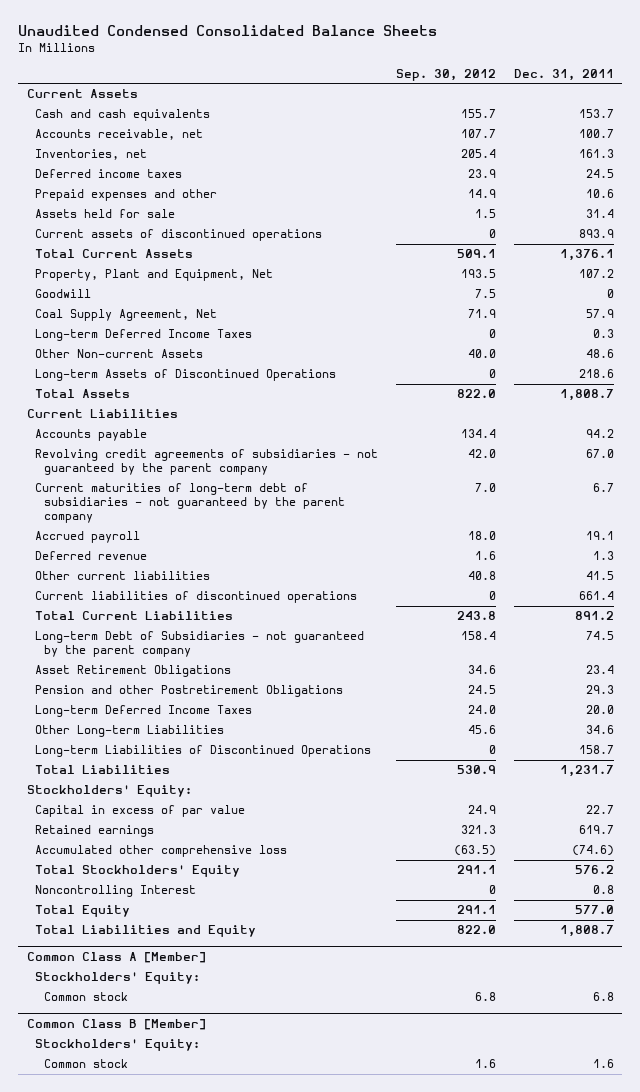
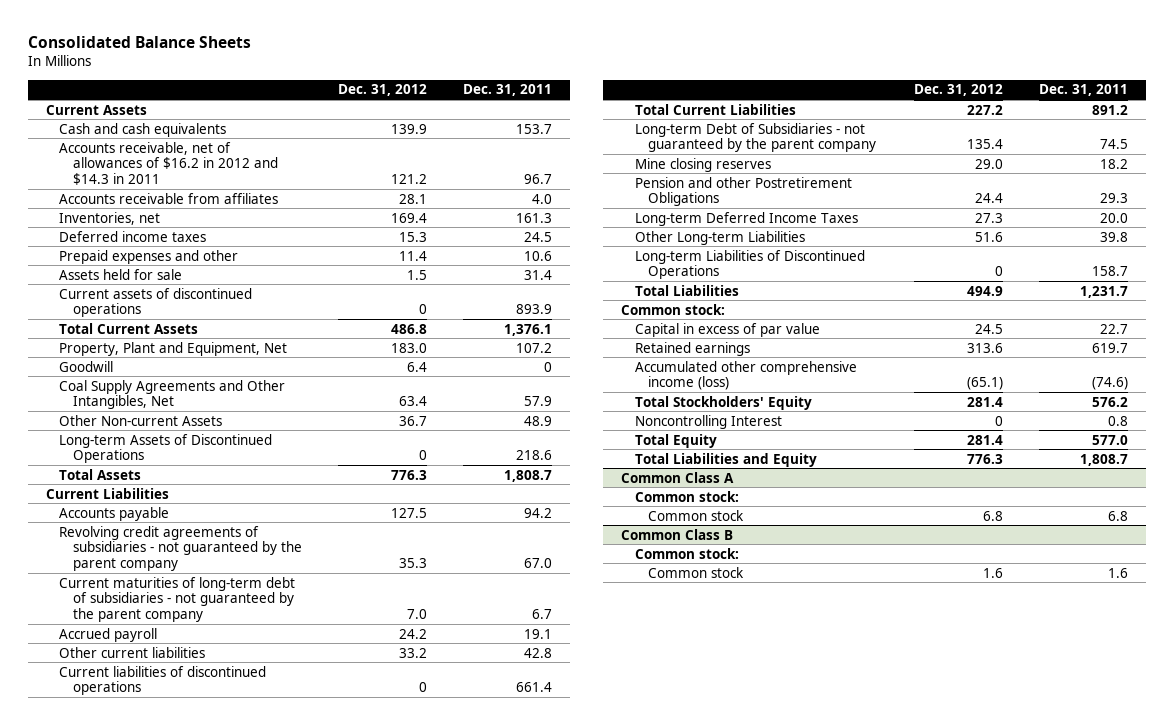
[17,25,437,37] Unaudited Condensed Consolidated Balance Sheets -> [27,36,251,49] Consolidated Balance Sheets
[395,69,496,82] Sep. 30, 2012 -> none
none -> [338,84,428,97] Dec. 31, 2012
[35,129,204,141] Accounts receivable, net -> [59,141,278,185] Accounts receivable, net of allowances of $16.2 in 2012 and $14.3 in 2011
[578,129,614,139] 100.7 -> [524,173,553,184] 96.7
none -> [59,192,279,204] Accounts receivable from affiliates
[35,329,253,342] Long-term Deferred Income Taxes -> none
[35,309,218,322] Coal Supply Agreement, Net -> [59,379,286,410] Coal Supply Agreements and Other Intangibles, Net
[585,349,614,359] 48.6 -> [524,415,553,426] 48.9
[35,551,148,561] Deferred revenue -> none
[585,571,614,581] 41.5 -> [524,647,553,658] 42.8
[35,665,232,678] Asset Retirement Obligations -> none
none -> [634,157,771,172] Mine closing reserves
[585,725,614,735] 34.6 -> [1099,231,1128,242] 39.8
[26,785,192,798] Stockholders' Equity: -> none
none -> [621,303,726,315] Common stock:
[35,845,288,858] Accumulated other comprehensive loss -> [634,360,857,391] Accumulated other comprehensive income (loss)
[35,972,201,985] Stockholders' Equity: -> none
[26,952,206,964] Common Class A [Member] -> [621,471,735,483] Common Class A
none -> [634,490,739,502] Common stock:
[35,1039,201,1052] Stockholders' Equity: -> none
[26,1019,206,1031] Common Class B [Member] -> [621,528,734,540] Common Class B
none -> [634,547,739,559] Common stock:

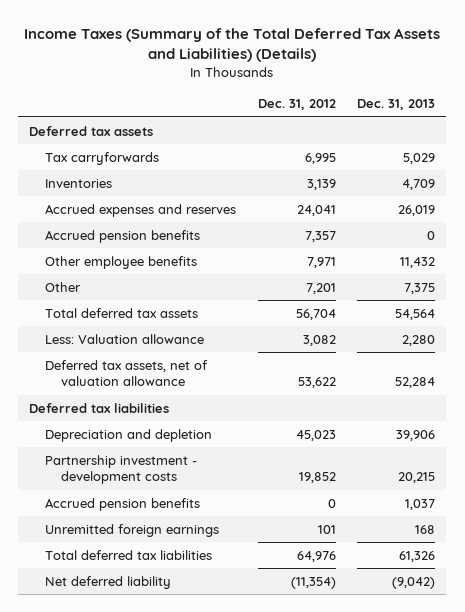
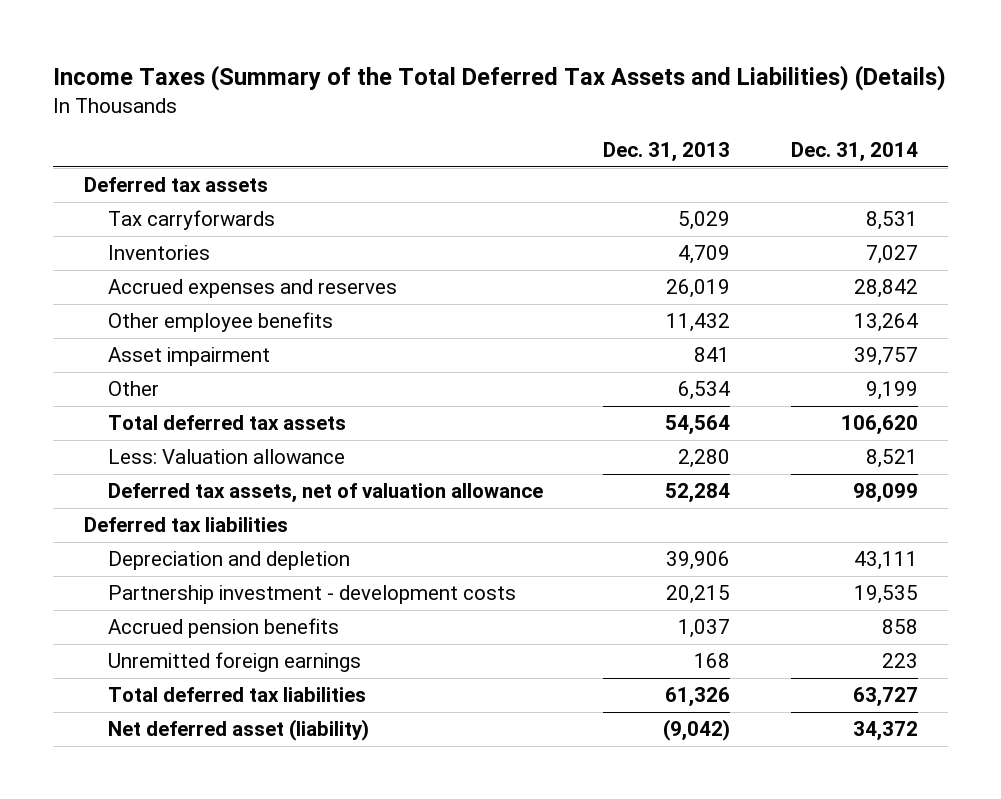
[257,99,336,111] Dec. 31, 2012 -> none
none -> [790,142,918,163] Dec. 31, 2014
[45,229,201,243] Accrued pension benefits -> none
none -> [107,347,270,367] Asset impairment
[404,282,436,294] 7,375 -> [678,381,731,401] 6,534
[45,575,172,589] Net deferred liability -> [107,719,369,742] Net deferred asset (liability)

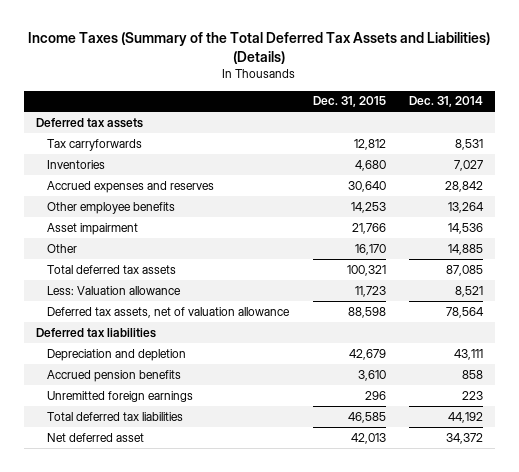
[603,142,731,163] Dec. 31, 2013 -> none
none -> [312,96,386,108] Dec. 31, 2015
[853,347,918,367] 39,757 -> [448,222,484,234] 14,536
[865,381,918,401] 9,199 -> [448,243,484,255] 14,885
[840,415,918,436] 106,620 -> [446,264,484,276] 87,085
[852,483,918,504] 98,099 -> [446,306,485,318] 78,564
[107,585,516,605] Partnership investment - development costs -> none
[852,687,918,708] 63,727 -> [448,411,484,423] 44,192
[107,719,369,742] Net deferred asset (liability) -> [47,432,145,442] Net deferred asset

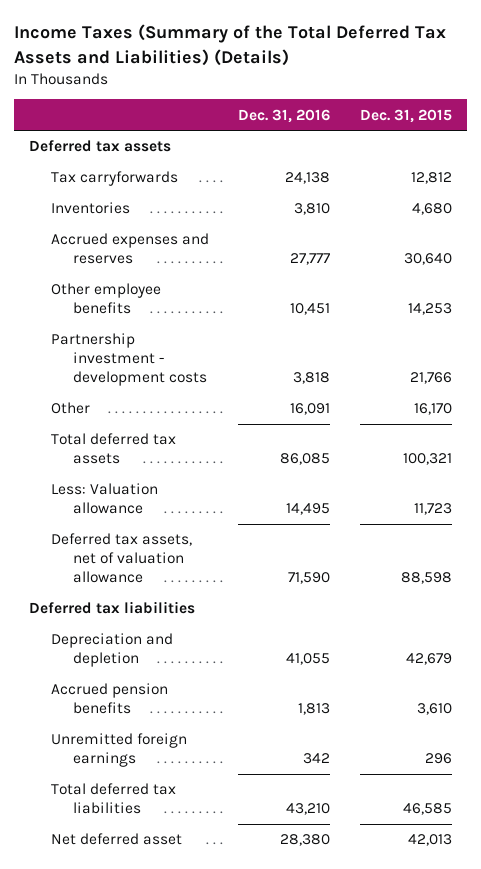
[409,96,484,108] Dec. 31, 2014 -> none
none -> [238,108,331,123] Dec. 31, 2016
[47,222,139,235] Asset impairment -> [50,333,207,387] Partnership investment - development costs

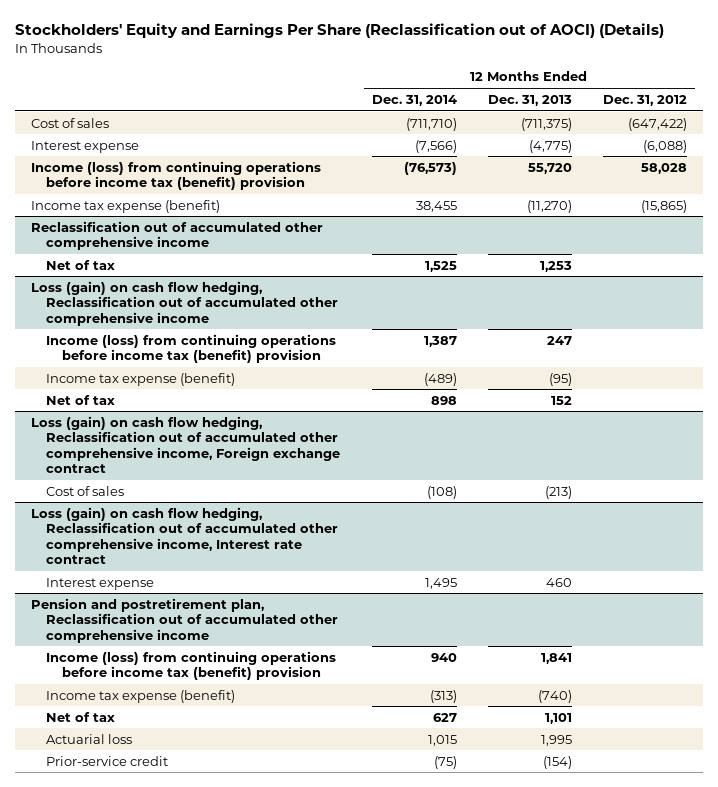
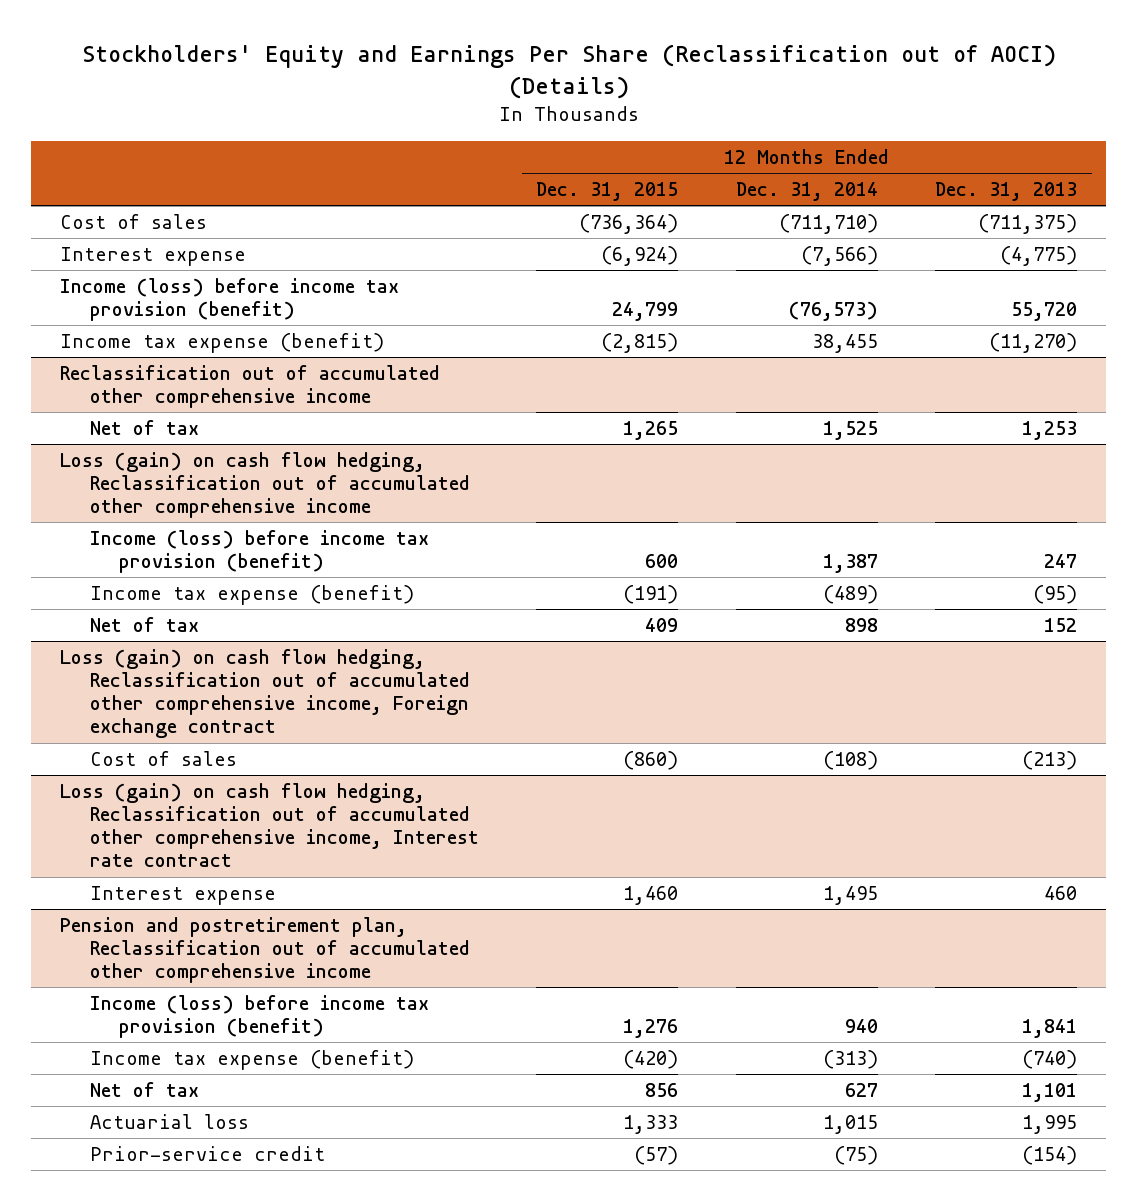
[603,94,688,106] Dec. 31, 2012 -> none
none -> [536,182,679,202] Dec. 31, 2015
[30,160,321,191] Income (loss) from continuing operations before income tax (benefit) provision -> [59,278,399,322] Income (loss) before income tax provision (benefit)
[46,333,337,364] Income (loss) from continuing operations before income tax (benefit) provision -> [89,530,429,574] Income (loss) before income tax provision (benefit)
[46,650,337,681] Income (loss) from continuing operations before income tax (benefit) provision -> [89,995,429,1039] Income (loss) before income tax provision (benefit)

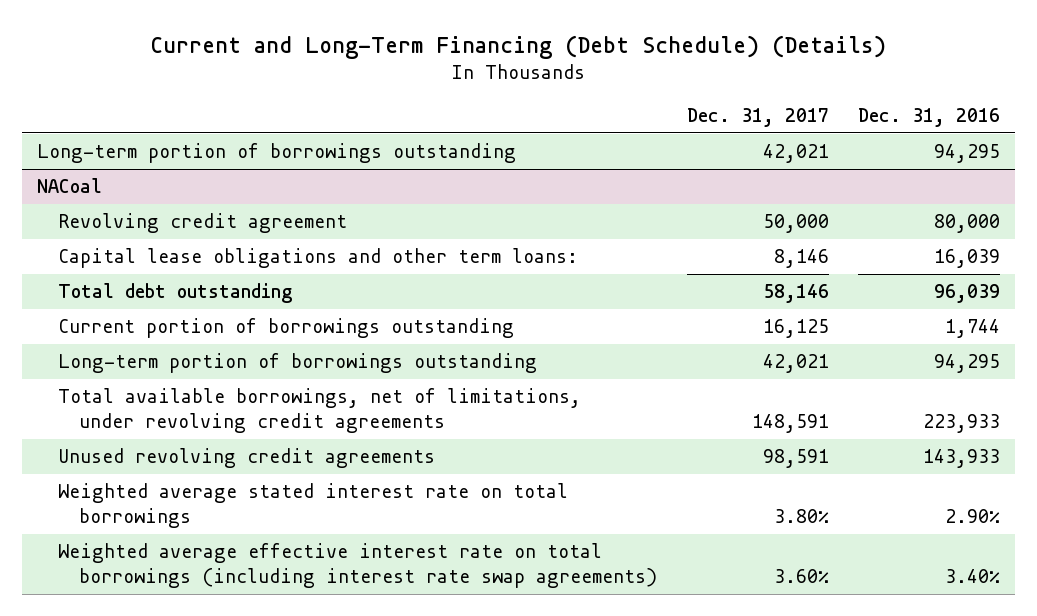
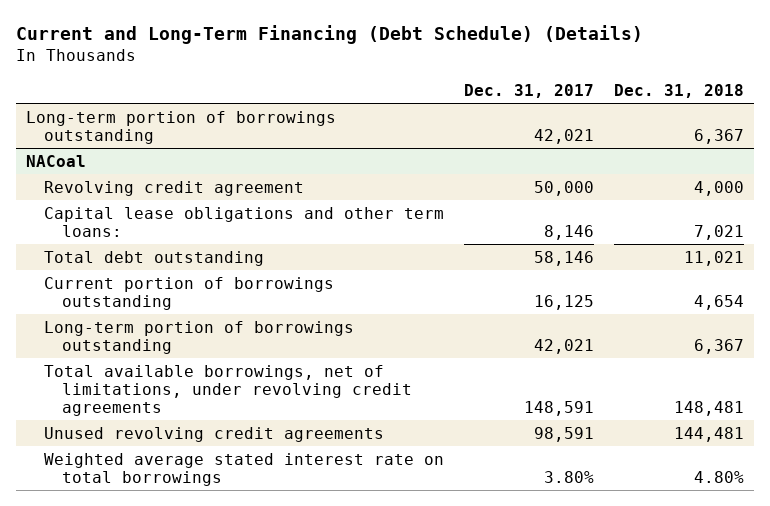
[857,108,1000,128] Dec. 31, 2016 -> none
none -> [613,83,744,98] Dec. 31, 2018
[58,543,658,589] Weighted average effective interest rate on total borrowings (including interest rate swap agreements) -> none

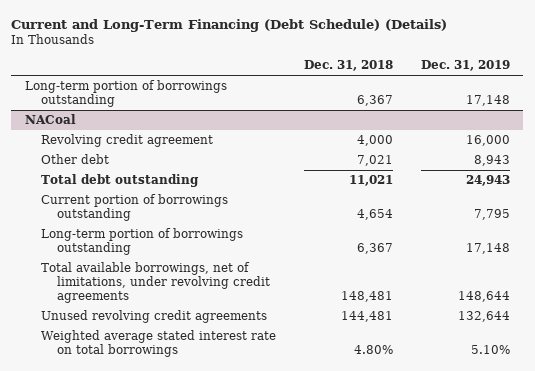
[463,83,594,98] Dec. 31, 2017 -> none
none -> [420,60,510,72] Dec. 31, 2019
[43,206,444,237] Capital lease obligations and other term loans: -> [41,154,110,165] Other debt

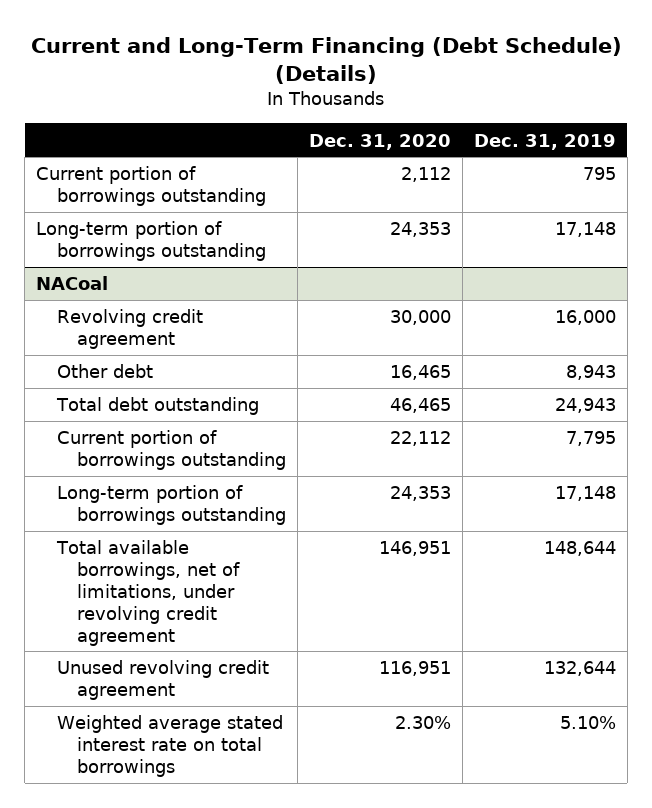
[303,60,393,72] Dec. 31, 2018 -> none
none -> [308,133,451,150] Dec. 31, 2020
none -> [36,166,266,206] Current portion of borrowings outstanding
[41,262,271,304] Total available borrowings, net of limitations, under revolving credit agreements -> [55,540,241,646] Total available borrowings, net of limitations, under revolving credit agreement
[41,310,268,324] Unused revolving credit agreements -> [56,660,269,700] Unused revolving credit agreement

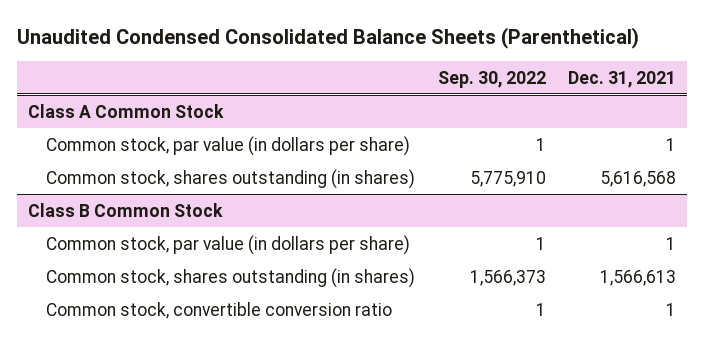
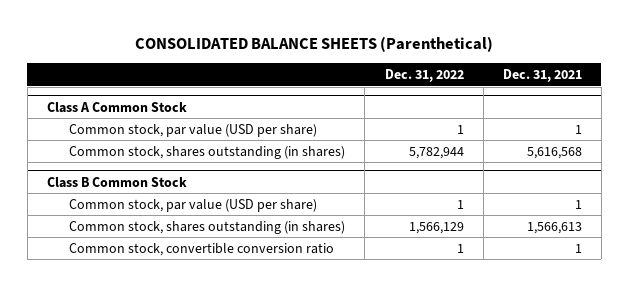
[16,26,639,49] Unaudited Condensed Consolidated Balance Sheets (Parenthetical) -> [135,36,494,53] CONSOLIDATED BALANCE SHEETS (Parenthetical)
[437,70,546,88] Sep. 30, 2022 -> none
none -> [384,69,464,83] Dec. 31, 2022
[46,135,411,156] Common stock, par value (in dollars per share) -> [69,123,318,137] Common stock, par value (USD per share)
[46,234,411,255] Common stock, par value (in dollars per share) -> [69,198,318,212] Common stock, par value (USD per share)

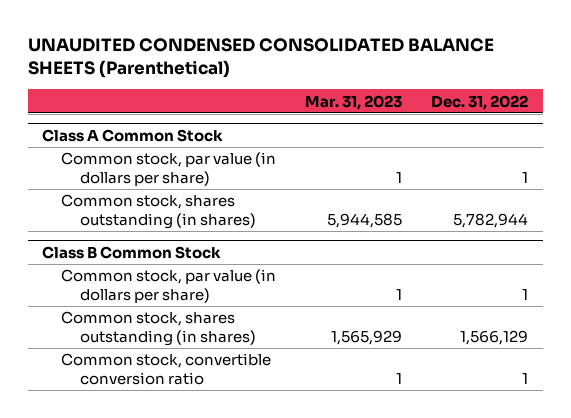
[135,36,494,53] CONSOLIDATED BALANCE SHEETS (Parenthetical) -> [27,38,494,79] UNAUDITED CONDENSED CONSOLIDATED BALANCE SHEETS (Parenthetical)
[502,69,582,83] Dec. 31, 2021 -> none
none -> [305,94,403,110] Mar. 31, 2023
[69,123,318,137] Common stock, par value (USD per share) -> [61,152,277,186] Common stock, par value (in dollars per share)
[69,198,318,212] Common stock, par value (USD per share) -> [61,269,277,303] Common stock, par value (in dollars per share)

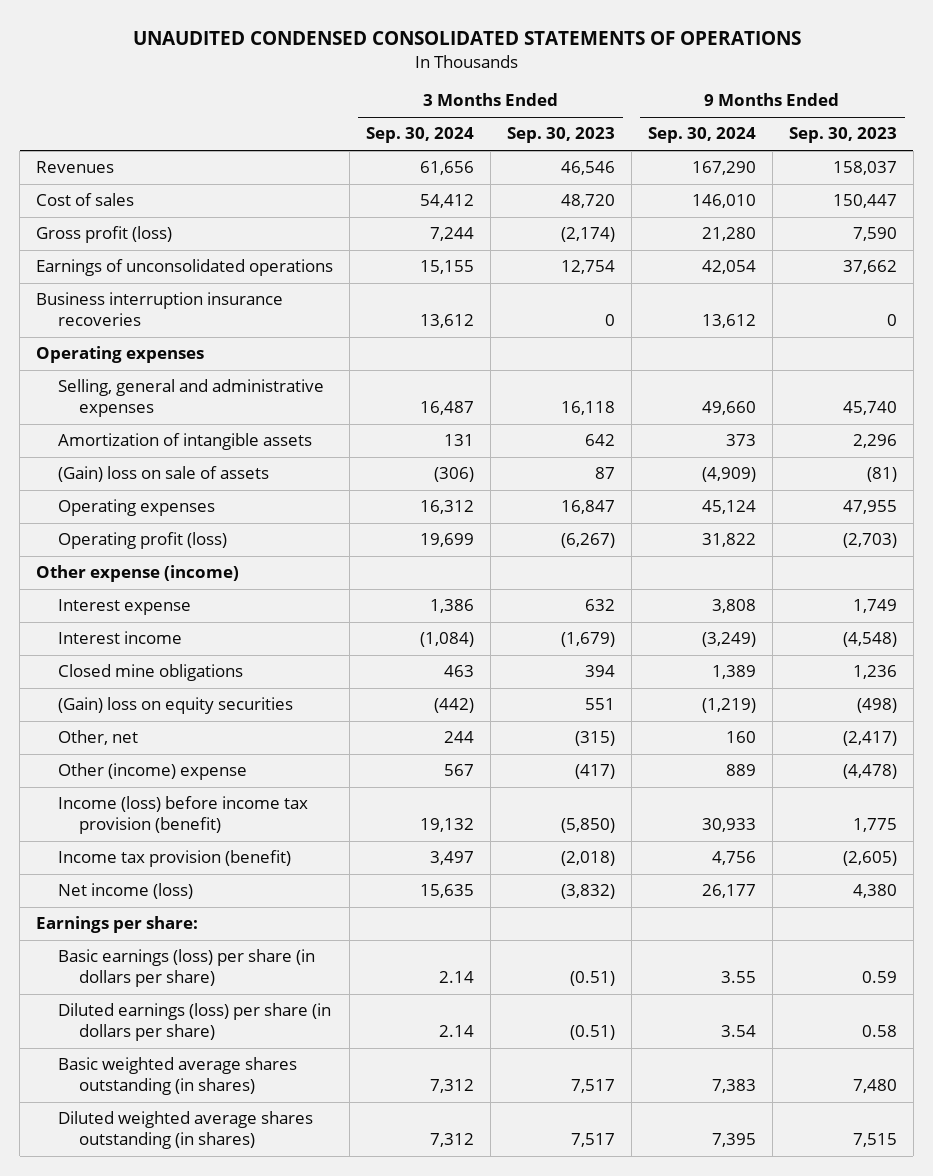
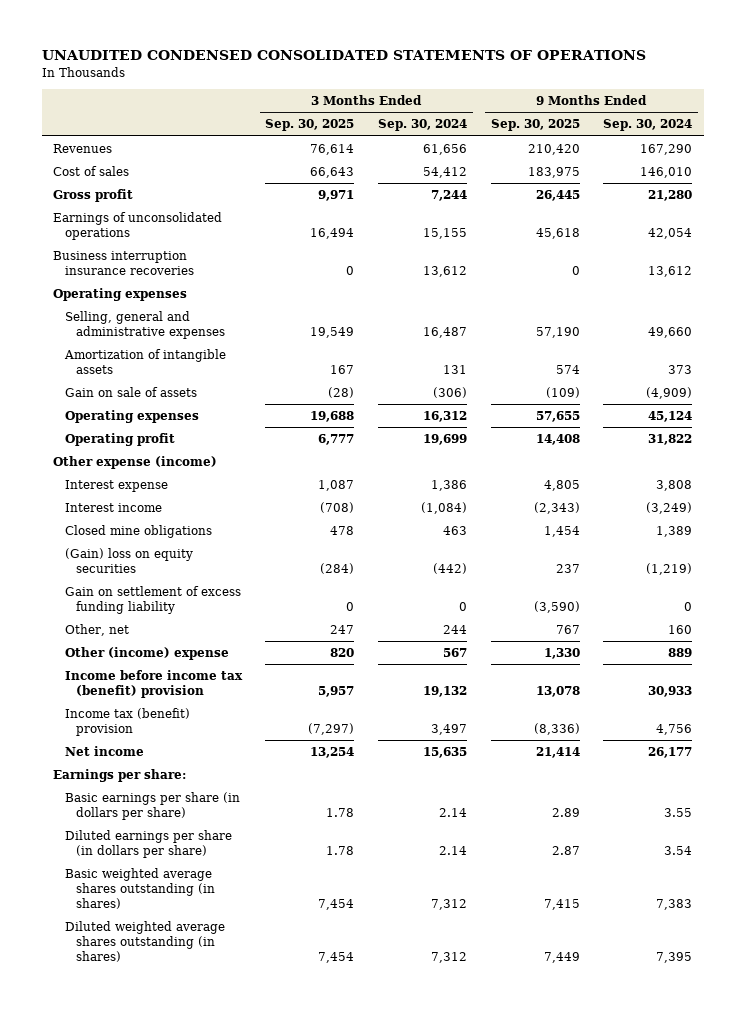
[507,127,616,144] Sep. 30, 2023 -> none
[788,127,897,144] Sep. 30, 2023 -> none
none -> [265,119,355,132] Sep. 30, 2025
none -> [490,119,580,132] Sep. 30, 2025
[36,226,173,244] Gross profit (loss) -> [53,189,134,203] Gross profit
[57,466,269,483] (Gain) loss on sale of assets -> [64,387,197,398] Gain on sale of assets
[57,532,227,550] Operating profit (loss) -> [64,433,175,447] Operating profit
none -> [64,586,241,614] Gain on settlement of excess funding liability
[57,796,308,835] Income (loss) before income tax provision (benefit) -> [64,670,243,698] Income before income tax (benefit) provision
[57,850,291,868] Income tax provision (benefit) -> [64,708,190,736] Income tax (benefit) provision
[57,883,193,900] Net income (loss) -> [64,746,144,757] Net income
[57,949,315,988] Basic earnings (loss) per share (in dollars per share) -> [64,792,240,820] Basic earnings per share (in dollars per share)
[57,1003,331,1042] Diluted earnings (loss) per share (in dollars per share) -> [64,830,232,858] Diluted earnings per share (in dollars per share)

